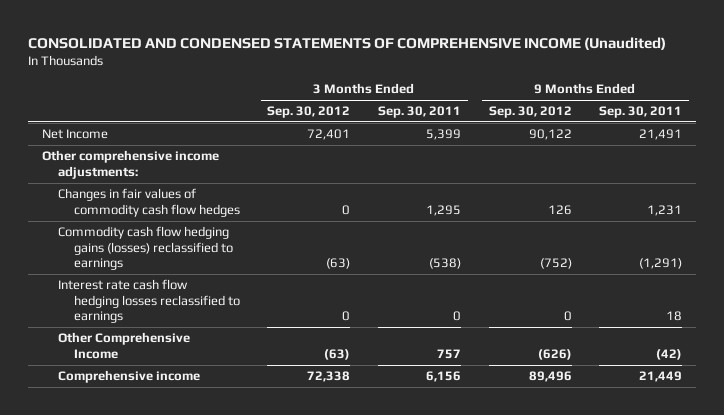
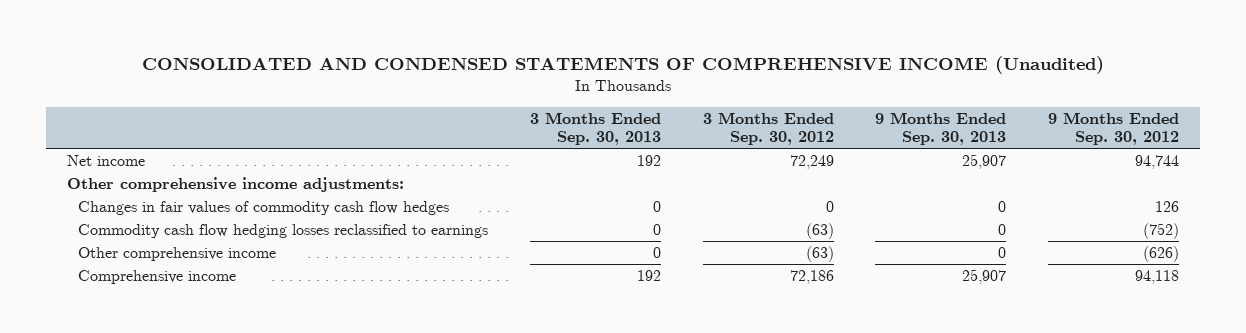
[377,106,461,119] Sep. 30, 2011 -> none
[599,106,683,119] Sep. 30, 2011 -> none
none -> [530,112,662,146] 3 Months Ended Sep. 30, 2013
none -> [875,112,1007,146] 9 Months Ended Sep. 30, 2013
[41,129,108,140] Net Income -> [66,154,145,166] Net income
[307,129,351,141] 72,401 -> [789,154,834,169] 72,249
[528,129,572,141] 90,122 -> [1135,154,1180,169] 94,744
[57,279,240,324] Interest rate cash flow hedging losses reclassified to earnings -> none
[57,226,233,271] Commodity cash flow hedging gains (losses) reclassified to earnings -> [78,223,489,238] Commodity cash flow hedging losses reclassified to earnings
[57,332,190,359] Other Comprehensive Income -> [78,246,277,261] Other comprehensive income
[307,371,351,383] 72,338 -> [789,269,834,284] 72,186
[528,371,572,383] 89,496 -> [1135,269,1180,284] 94,118

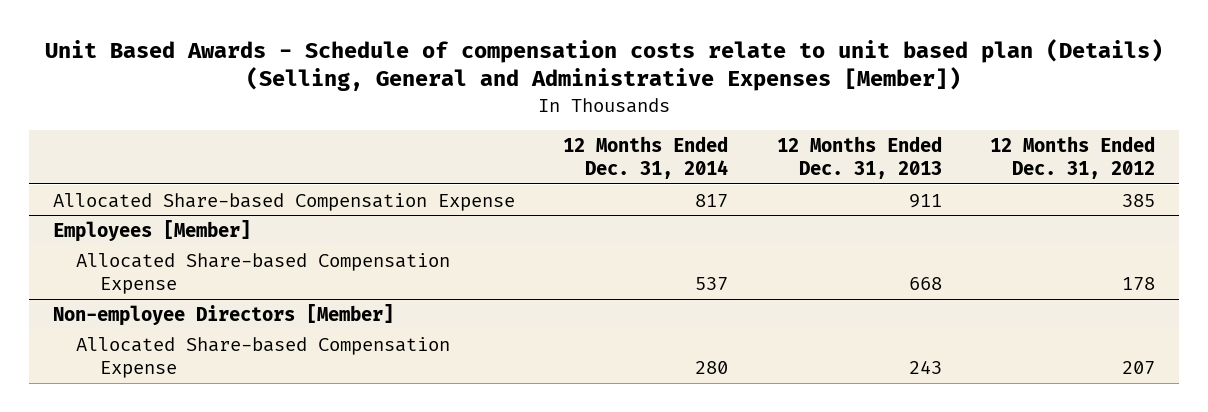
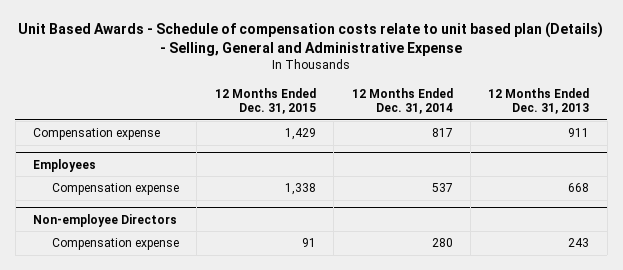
[45,38,1164,92] Unit Based Awards - Schedule of compensation costs relate to unit based plan (Details) (Selling, General and Administrative Expenses [Member]) -> [18,22,604,56] Unit Based Awards - Schedule of compensation costs relate to unit based plan (Details) - Selling, General and Administrative Expense
[990,135,1156,180] 12 Months Ended Dec. 31, 2012 -> none
none -> [214,87,316,115] 12 Months Ended Dec. 31, 2015
[52,192,515,211] Allocated Share-based Compensation Expense -> [33,128,161,141] Compensation expense
[52,219,251,242] Employees [Member] -> [33,158,97,172] Employees
[76,252,451,295] Allocated Share-based Compensation Expense -> [51,183,179,196] Compensation expense
[52,303,394,326] Non-employee Directors [Member] -> [33,213,178,227] Non-employee Directors
[76,336,451,379] Allocated Share-based Compensation Expense -> [51,238,179,251] Compensation expense

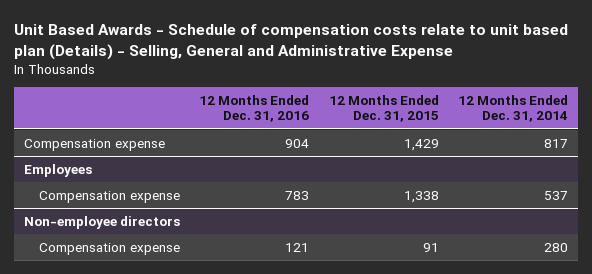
[488,87,590,115] 12 Months Ended Dec. 31, 2013 -> none
none -> [199,94,310,123] 12 Months Ended Dec. 31, 2016
[33,213,178,227] Non-employee Directors -> [24,215,181,229] Non-employee directors

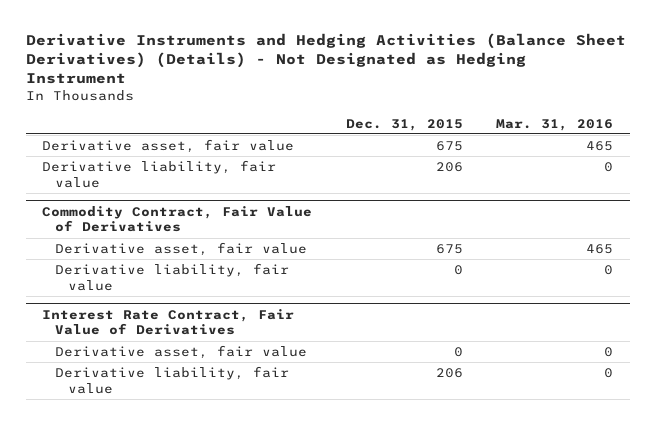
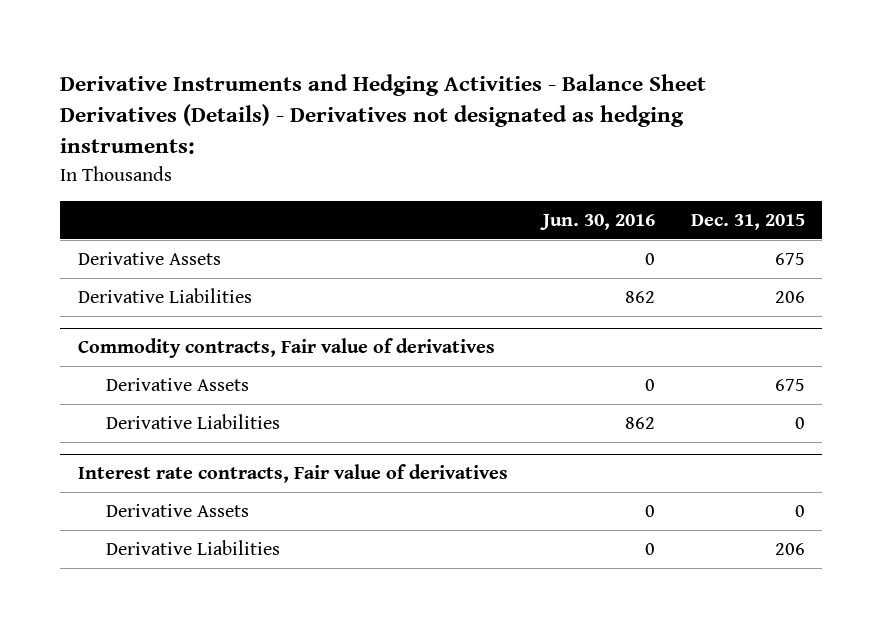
[25,32,626,85] Derivative Instruments and Hedging Activities (Balance Sheet Derivatives) (Details) - Not Designated as Hedging Instrument -> [60,74,707,155] Derivative Instruments and Hedging Activities - Balance Sheet Derivatives (Details) - Derivatives not designated as hedging instruments:
[496,118,614,131] Mar. 31, 2016 -> none
none -> [540,213,656,230] Jun. 30, 2016
[42,138,295,153] Derivative asset, fair value -> [77,252,221,266] Derivative Assets
[42,159,277,188] Derivative liability, fair value -> [77,288,252,304] Derivative Liabilities
[42,205,313,233] Commodity Contract, Fair Value of Derivatives -> [77,338,495,359] Commodity contracts, Fair value of derivatives
[55,241,308,256] Derivative asset, fair value -> [105,378,249,392] Derivative Assets
[55,262,290,291] Derivative liability, fair value -> [105,414,280,430] Derivative Liabilities
[42,308,295,336] Interest Rate Contract, Fair Value of Derivatives -> [77,464,508,484] Interest rate contracts, Fair value of derivatives
[55,344,308,359] Derivative asset, fair value -> [105,504,249,518] Derivative Assets
[55,365,290,394] Derivative liability, fair value -> [105,540,280,556] Derivative Liabilities

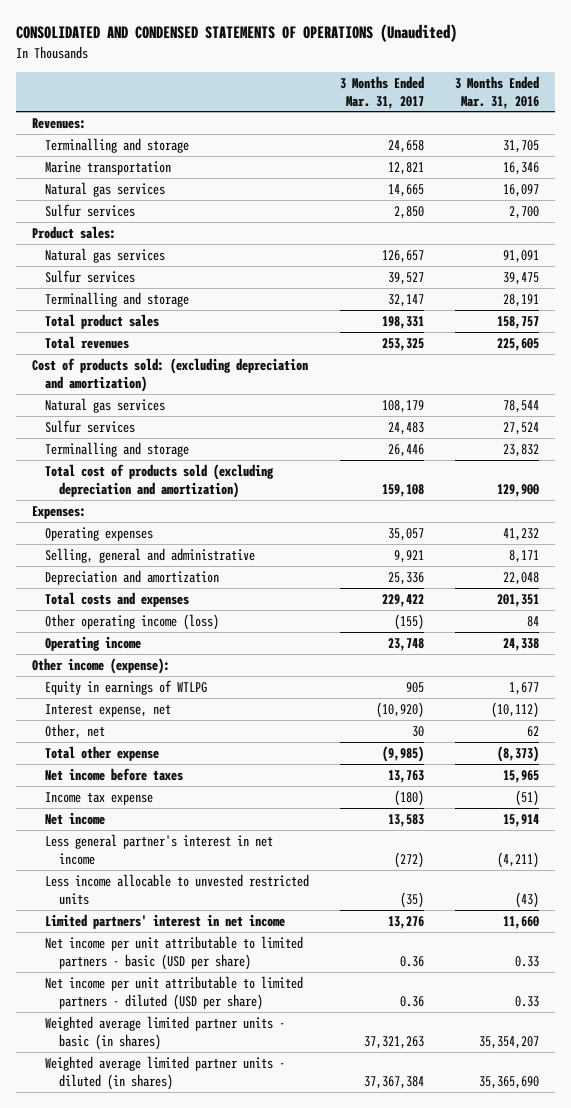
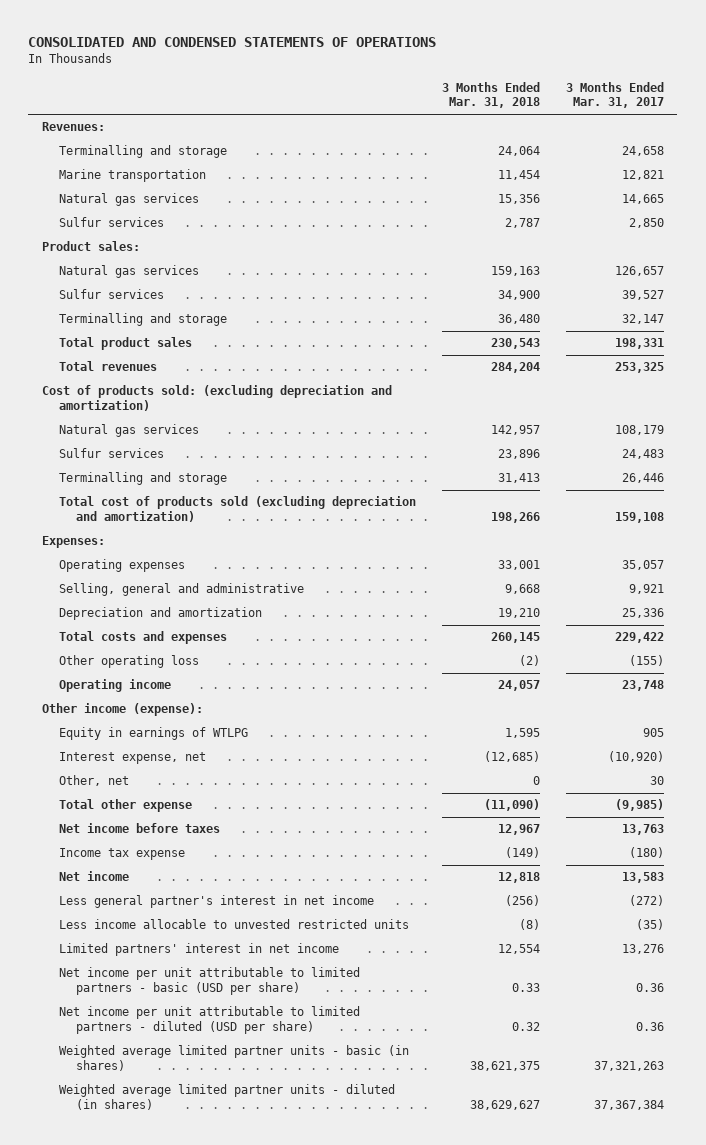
[16,24,458,43] CONSOLIDATED AND CONDENSED STATEMENTS OF OPERATIONS (Unaudited) -> [28,37,437,48] CONSOLIDATED AND CONDENSED STATEMENTS OF OPERATIONS
[455,75,540,109] 3 Months Ended Mar. 31, 2016 -> none
none -> [441,81,540,109] 3 Months Ended Mar. 31, 2018
[45,613,220,630] Other operating income (loss) -> [58,655,199,669] Other operating loss

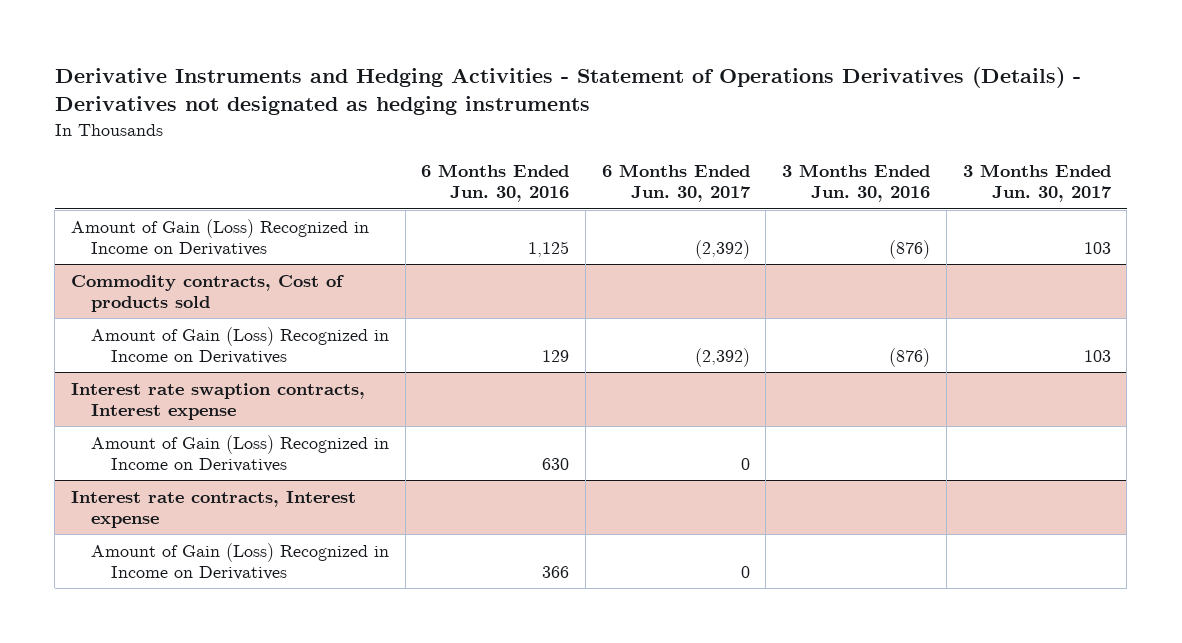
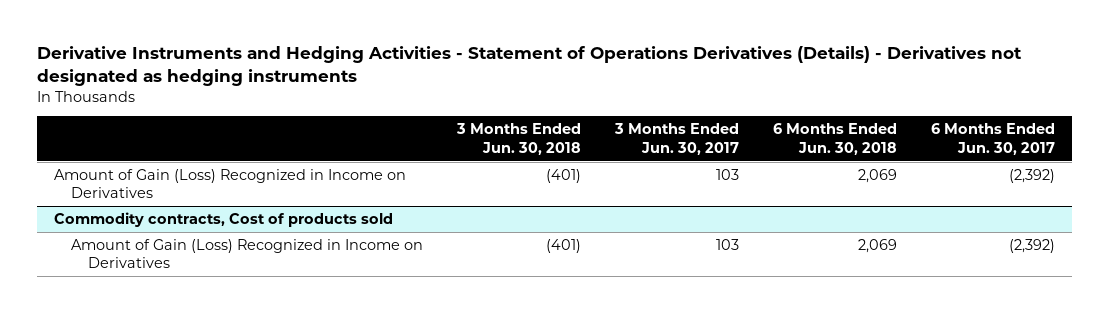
[421,164,570,203] 6 Months Ended Jun. 30, 2016 -> none
[782,164,931,203] 3 Months Ended Jun. 30, 2016 -> none
none -> [455,123,581,155] 3 Months Ended Jun. 30, 2018
none -> [772,123,897,155] 6 Months Ended Jun. 30, 2018
[71,382,366,421] Interest rate swaption contracts, Interest expense -> none
[91,434,390,473] Amount of Gain (Loss) Recognized in Income on Derivatives -> none
[71,490,357,529] Interest rate contracts, Interest expense -> none
[91,542,390,581] Amount of Gain (Loss) Recognized in Income on Derivatives -> none

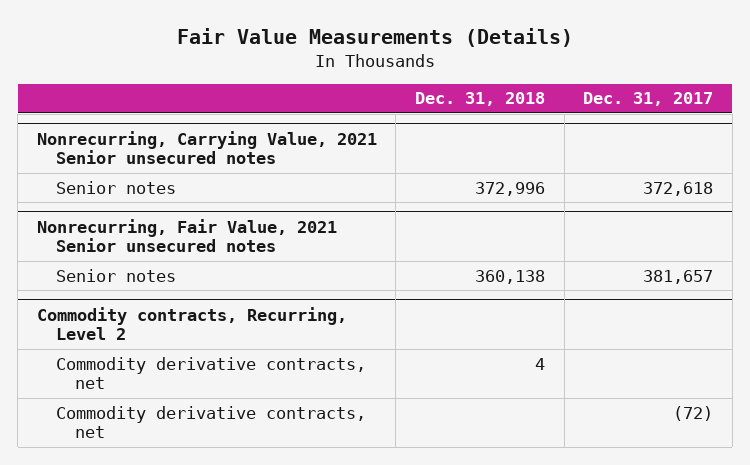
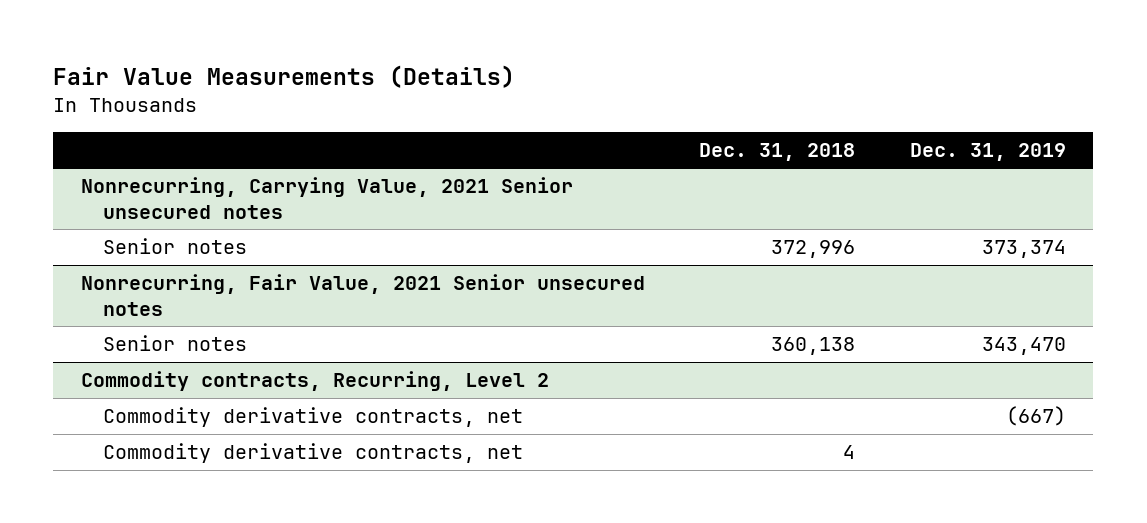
[583,92,714,107] Dec. 31, 2017 -> none
none -> [910,143,1067,162] Dec. 31, 2019
[56,356,367,390] Commodity derivative contracts, net -> [103,443,524,464] Commodity derivative contracts, net

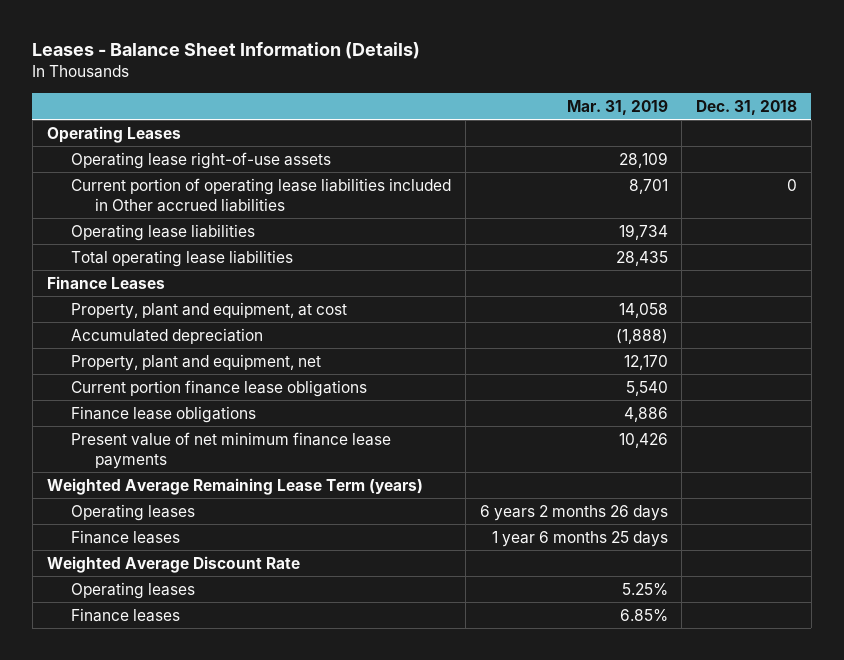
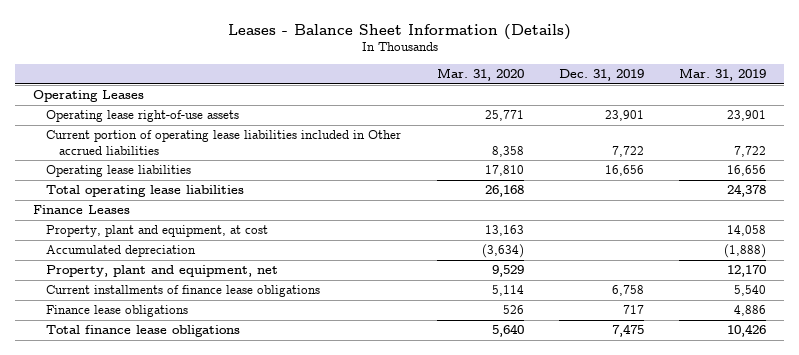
[696,99,798,115] Dec. 31, 2018 -> none
none -> [436,67,524,81] Mar. 31, 2020
none -> [559,68,645,81] Dec. 31, 2019
[618,151,668,168] 28,109 -> [727,110,767,122] 23,901
[628,178,668,194] 8,701 -> [734,145,767,157] 7,722
[618,223,668,240] 19,734 -> [727,165,767,177] 16,656
[615,250,668,266] 28,435 -> [727,184,767,198] 24,378
[71,379,368,397] Current portion finance lease obligations -> [46,285,321,298] Current installments of finance lease obligations
[46,477,423,495] Weighted Average Remaining Lease Term (years) -> none
[71,503,196,521] Operating leases -> none
[71,529,181,544] Finance leases -> none
[46,555,300,573] Weighted Average Discount Rate -> none
[71,581,196,599] Operating leases -> none
[71,607,181,622] Finance leases -> none
[71,431,392,469] Present value of net minimum finance lease payments -> [46,325,241,338] Total finance lease obligations

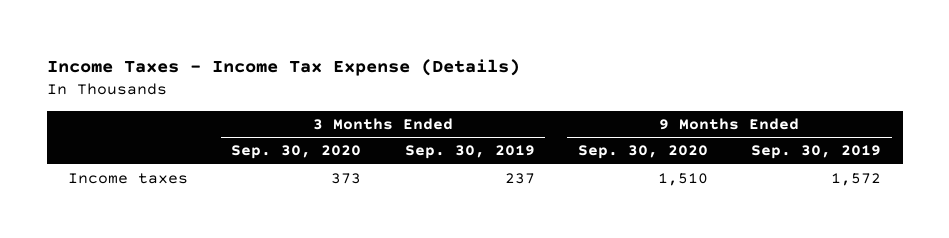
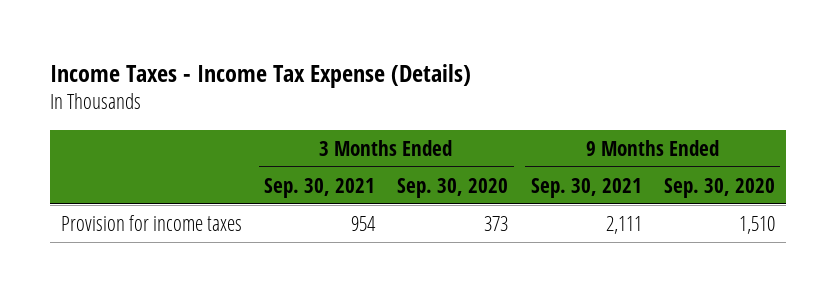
[404,145,535,160] Sep. 30, 2019 -> none
[751,145,882,160] Sep. 30, 2019 -> none
none -> [264,177,376,198] Sep. 30, 2021
none -> [530,177,642,198] Sep. 30, 2021
[68,173,189,185] Income taxes -> [60,214,242,231] Provision for income taxes

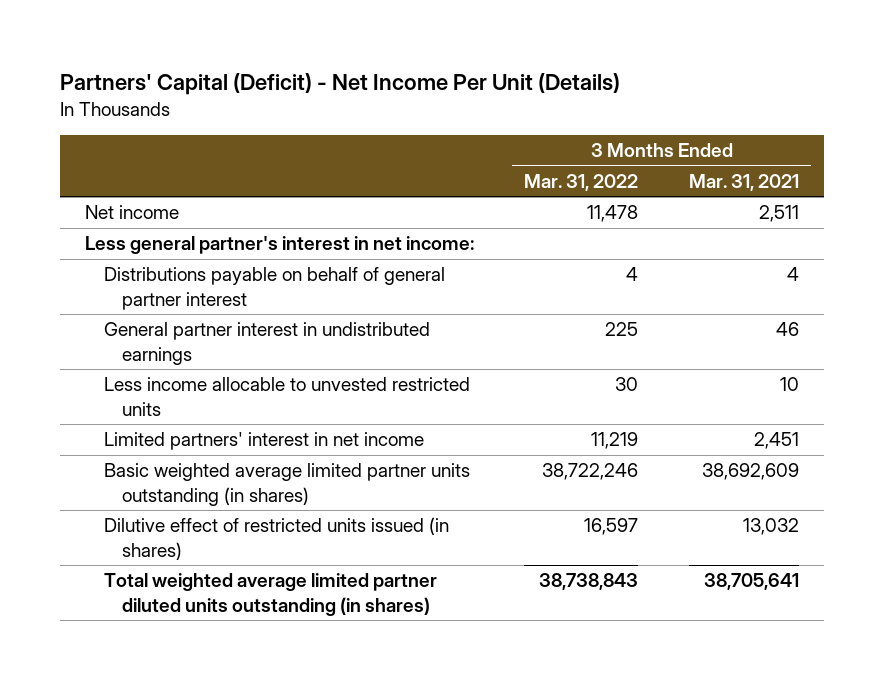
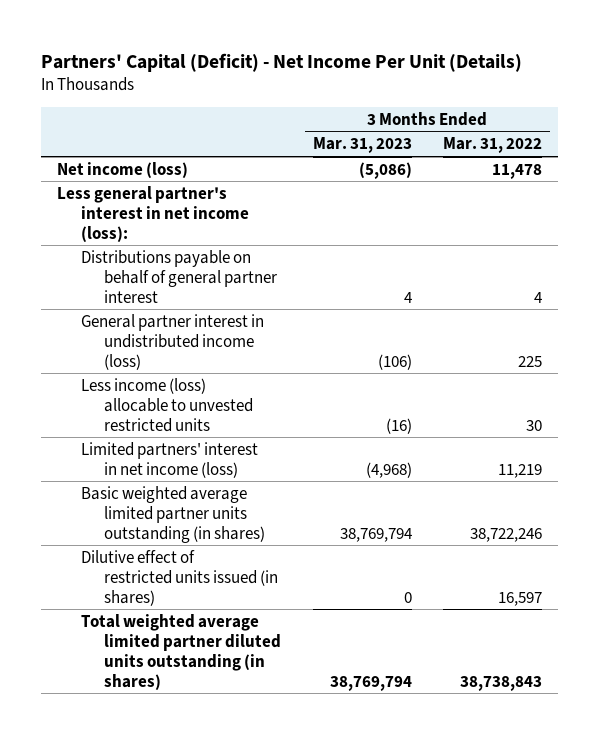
[688,174,799,192] Mar. 31, 2021 -> none
none -> [312,137,412,154] Mar. 31, 2023
[85,205,180,220] Net income -> [56,161,188,178] Net income (loss)
[85,236,475,255] Less general partner's interest in net income: -> [56,185,249,242] Less general partner's interest in net income (loss):
[103,322,430,365] General partner interest in undistributed earnings -> [80,313,264,370] General partner interest in undistributed income (loss)
[103,377,470,416] Less income allocable to unvested restricted units -> [80,377,254,432] Less income (loss) allocable to unvested restricted units
[103,432,424,451] Limited partners' interest in net income -> [80,441,258,478] Limited partners' interest in net income (loss)

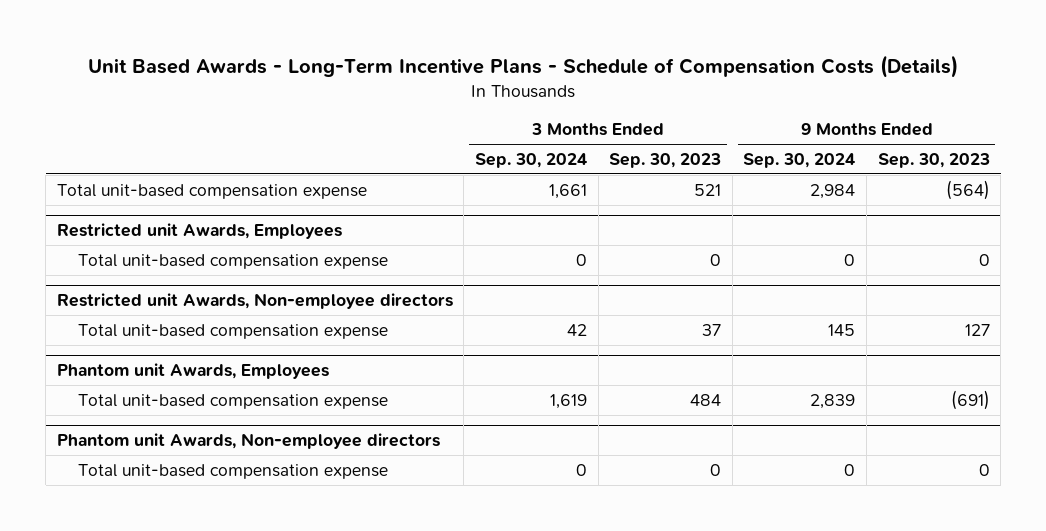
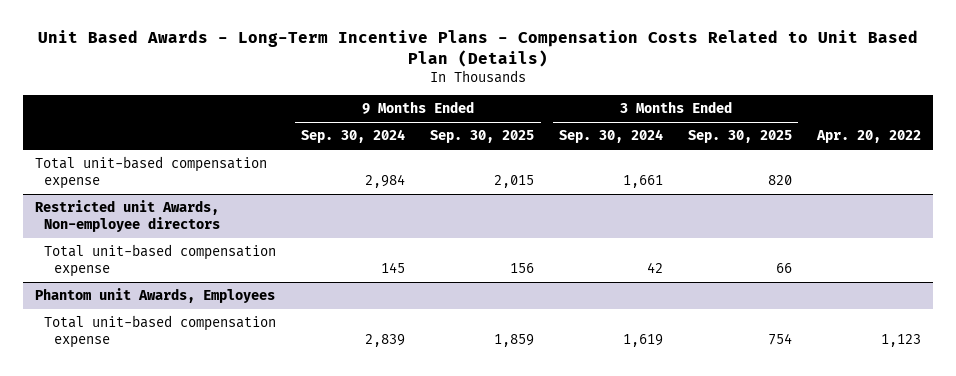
[88,54,959,78] Unit Based Awards - Long-Term Incentive Plans - Schedule of Compensation Costs (Details) -> [38,30,919,67] Unit Based Awards - Long-Term Incentive Plans - Compensation Costs Related to Unit Based Plan (Details)
[609,152,722,168] Sep. 30, 2023 -> none
[877,152,990,168] Sep. 30, 2023 -> none
none -> [430,130,535,144] Sep. 30, 2025
none -> [688,130,793,144] Sep. 30, 2025
none -> [816,130,922,144] Apr. 20, 2022
[56,223,342,240] Restricted unit Awards, Employees -> none
[77,253,388,269] Total unit-based compensation expense -> none
[56,433,440,450] Phantom unit Awards, Non-employee directors -> none
[77,463,388,479] Total unit-based compensation expense -> none

